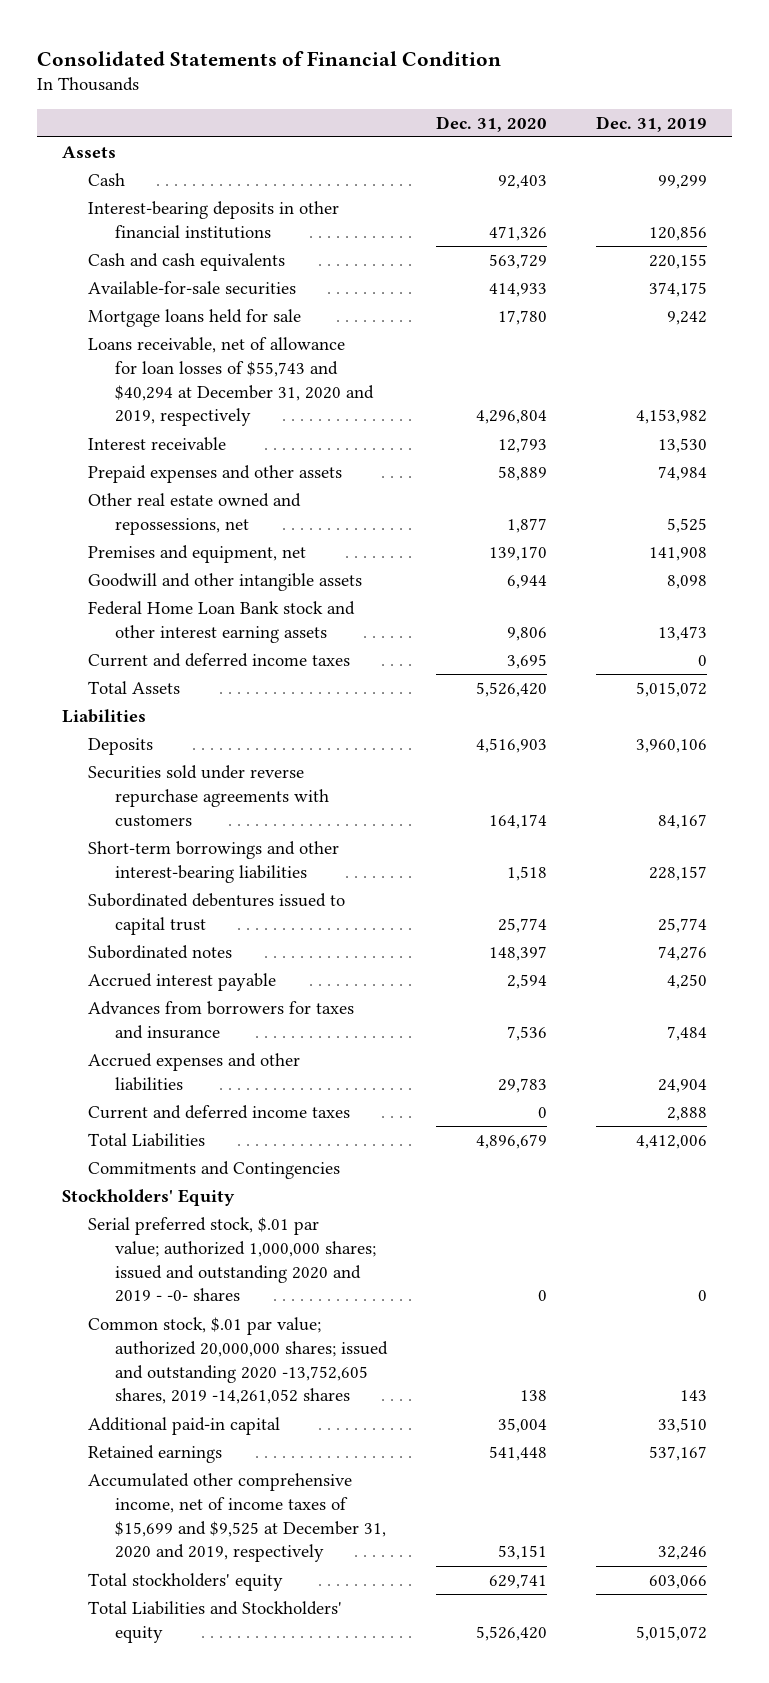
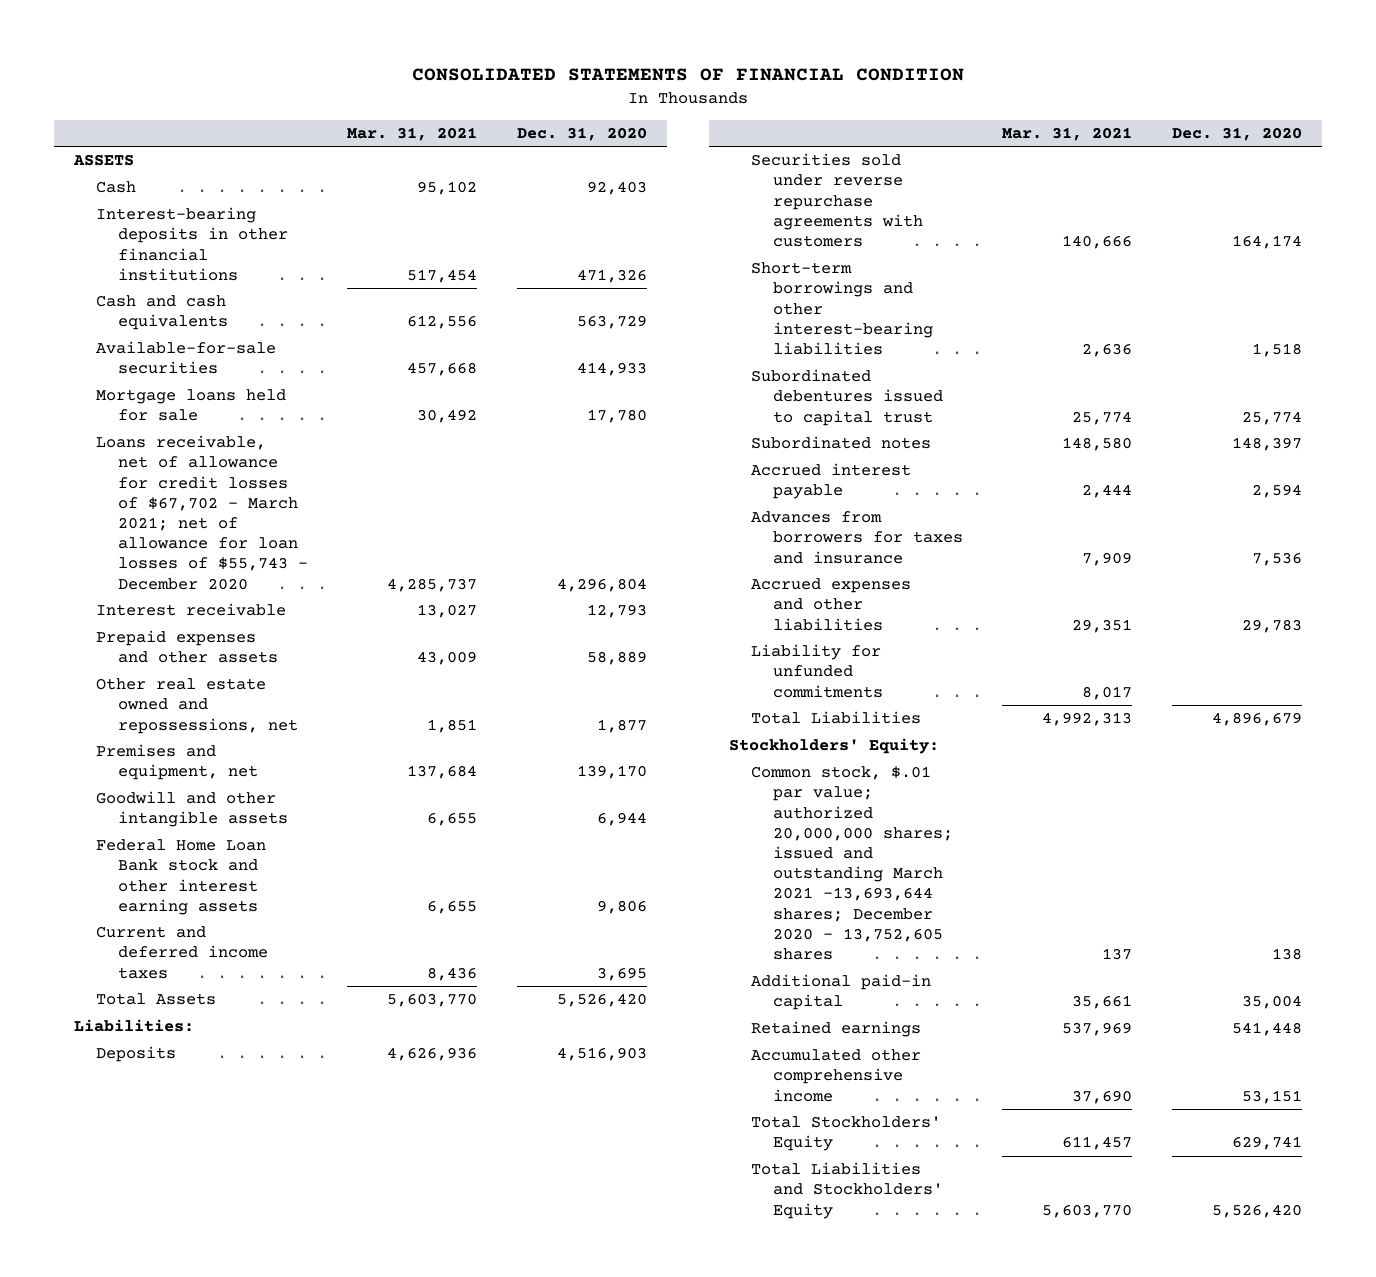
[37,50,502,66] Consolidated Statements of Financial Condition -> [411,68,964,82] CONSOLIDATED STATEMENTS OF FINANCIAL CONDITION
[596,115,708,132] Dec. 31, 2019 -> none
none -> [347,126,478,141] Mar. 31, 2021
[61,146,116,159] Assets -> [72,154,134,167] ASSETS
[88,337,374,427] Loans receivable, net of allowance for loan losses of $55,743 and $40,294 at December 31, 2020 and 2019, respectively -> [95,435,308,590] Loans receivable, net of allowance for credit losses of $67,702 - March 2021; net of allowance for loan losses of $55,743 - December 2020
[61,709,146,724] Liabilities -> [73,1019,194,1033] Liabilities:
[88,1105,351,1120] Current and deferred income taxes -> none
none -> [750,644,883,698] Liability for unfunded commitments
[88,1161,341,1180] Commitments and Contingencies -> none
[88,1217,376,1303] Serial preferred stock, $.01 par value; authorized 1,000,000 shares; issued and outstanding 2020 and 2019 - -0- shares -> none
[61,1189,235,1207] Stockholders' Equity -> [728,738,939,755] Stockholders' Equity:
[88,1317,388,1405] Common stock, $.01 par value; authorized 20,000,000 shares; issued and outstanding 2020 -13,752,605 shares, 2019 -14,261,052 shares -> [750,766,953,961] Common stock, $.01 par value; authorized 20,000,000 shares; issued and outstanding March 2021 -13,693,644 shares; December 2020 - 13,752,605 shares
[88,1473,386,1563] Accumulated other comprehensive income, net of income taxes of $15,699 and $9,525 at December 31, 2020 and 2019, respectively -> [750,1049,921,1102] Accumulated other comprehensive income
[88,1573,284,1592] Total stockholders' equity -> [750,1116,941,1152] Total Stockholders' Equity
[88,1601,343,1643] Total Liabilities and Stockholders' equity -> [750,1162,943,1219] Total Liabilities and Stockholders' Equity

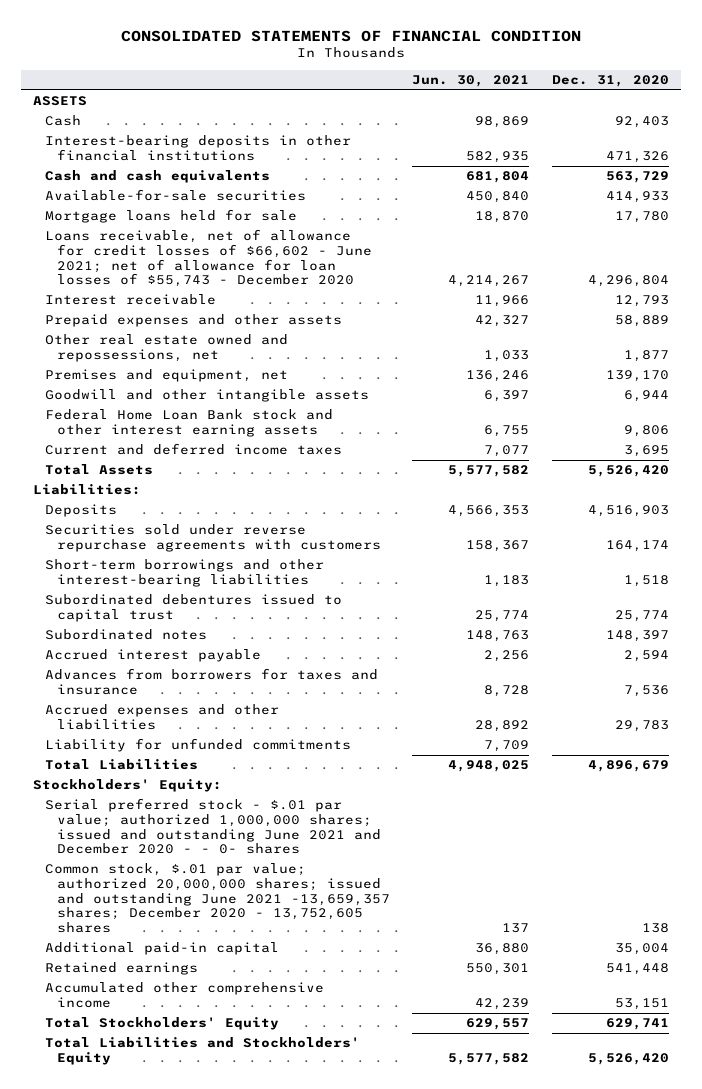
[347,126,478,141] Mar. 31, 2021 -> none
none -> [412,75,530,88] Jun. 30, 2021
[95,435,308,590] Loans receivable, net of allowance for credit losses of $67,702 - March 2021; net of allowance for loan losses of $55,743 - December 2020 -> [44,229,372,288] Loans receivable, net of allowance for credit losses of $66,602 - June 2021; net of allowance for loan losses of $55,743 - December 2020
none -> [44,798,381,855] Serial preferred stock - $.01 par value; authorized 1,000,000 shares; issued and outstanding June 2021 and December 2020 - - 0- shares
[750,766,953,961] Common stock, $.01 par value; authorized 20,000,000 shares; issued and outstanding March 2021 -13,693,644 shares; December 2020 - 13,752,605 shares -> [44,863,390,933] Common stock, $.01 par value; authorized 20,000,000 shares; issued and outstanding June 2021 -13,659,357 shares; December 2020 - 13,752,605 shares

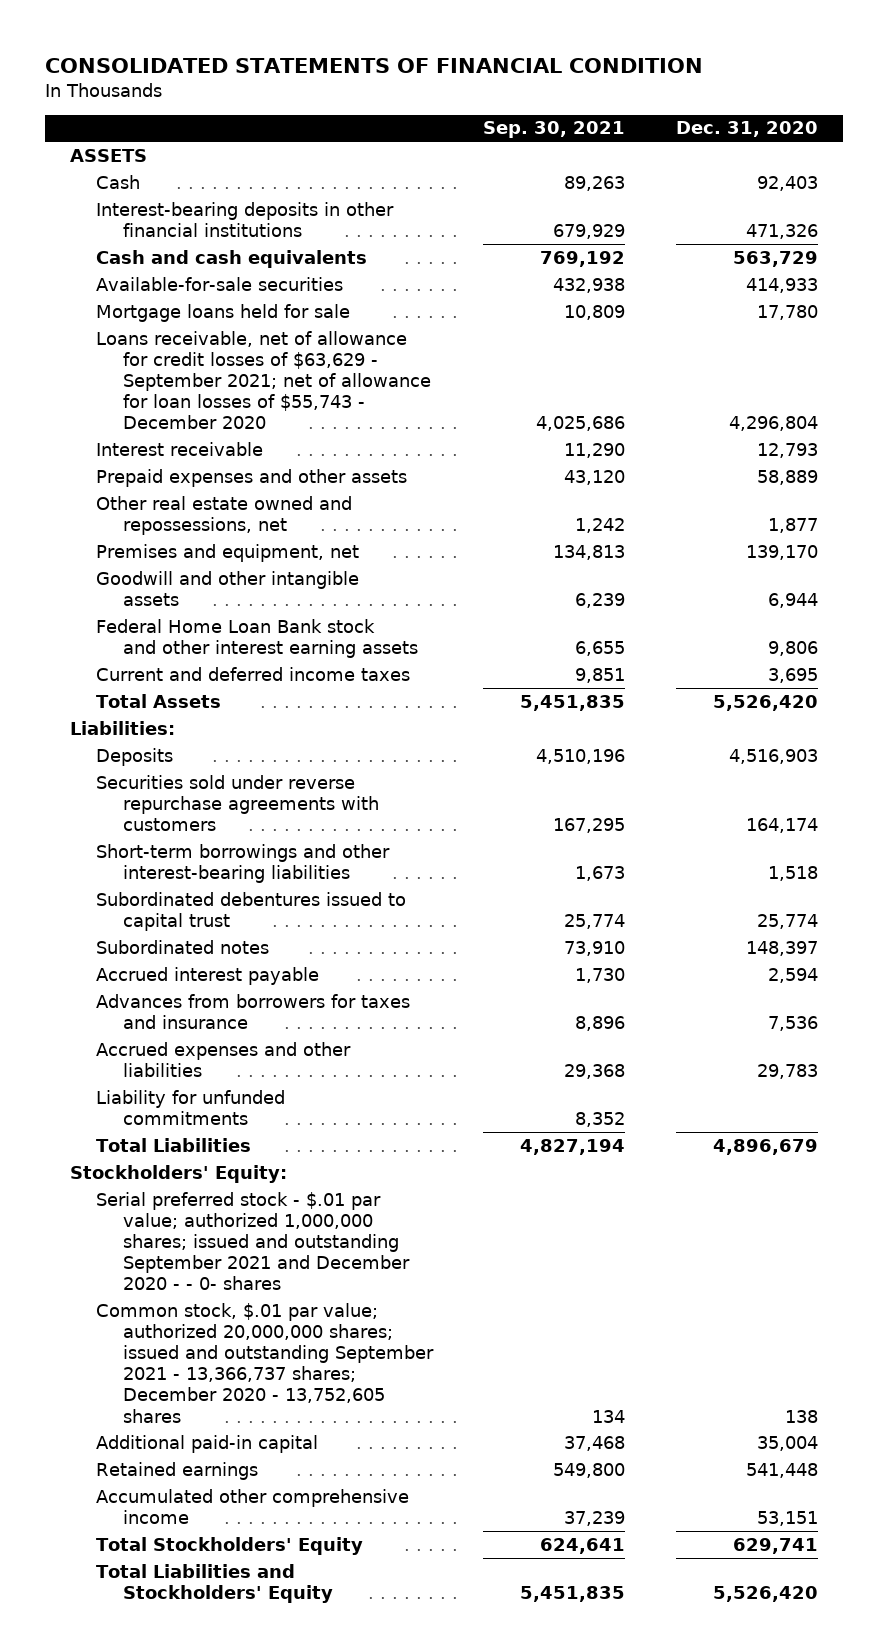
[412,75,530,88] Jun. 30, 2021 -> none
none -> [483,121,626,139] Sep. 30, 2021
[44,229,372,288] Loans receivable, net of allowance for credit losses of $66,602 - June 2021; net of allowance for loan losses of $55,743 - December 2020 -> [96,330,431,430] Loans receivable, net of allowance for credit losses of $63,629 - September 2021; net of allowance for loan losses of $55,743 - December 2020
[44,798,381,855] Serial preferred stock - $.01 par value; authorized 1,000,000 shares; issued and outstanding June 2021 and December 2020 - - 0- shares -> [96,1191,410,1291] Serial preferred stock - $.01 par value; authorized 1,000,000 shares; issued and outstanding September 2021 and December 2020 - - 0- shares
[44,863,390,933] Common stock, $.01 par value; authorized 20,000,000 shares; issued and outstanding June 2021 -13,659,357 shares; December 2020 - 13,752,605 shares -> [96,1302,434,1423] Common stock, $.01 par value; authorized 20,000,000 shares; issued and outstanding September 2021 - 13,366,737 shares; December 2020 - 13,752,605 shares

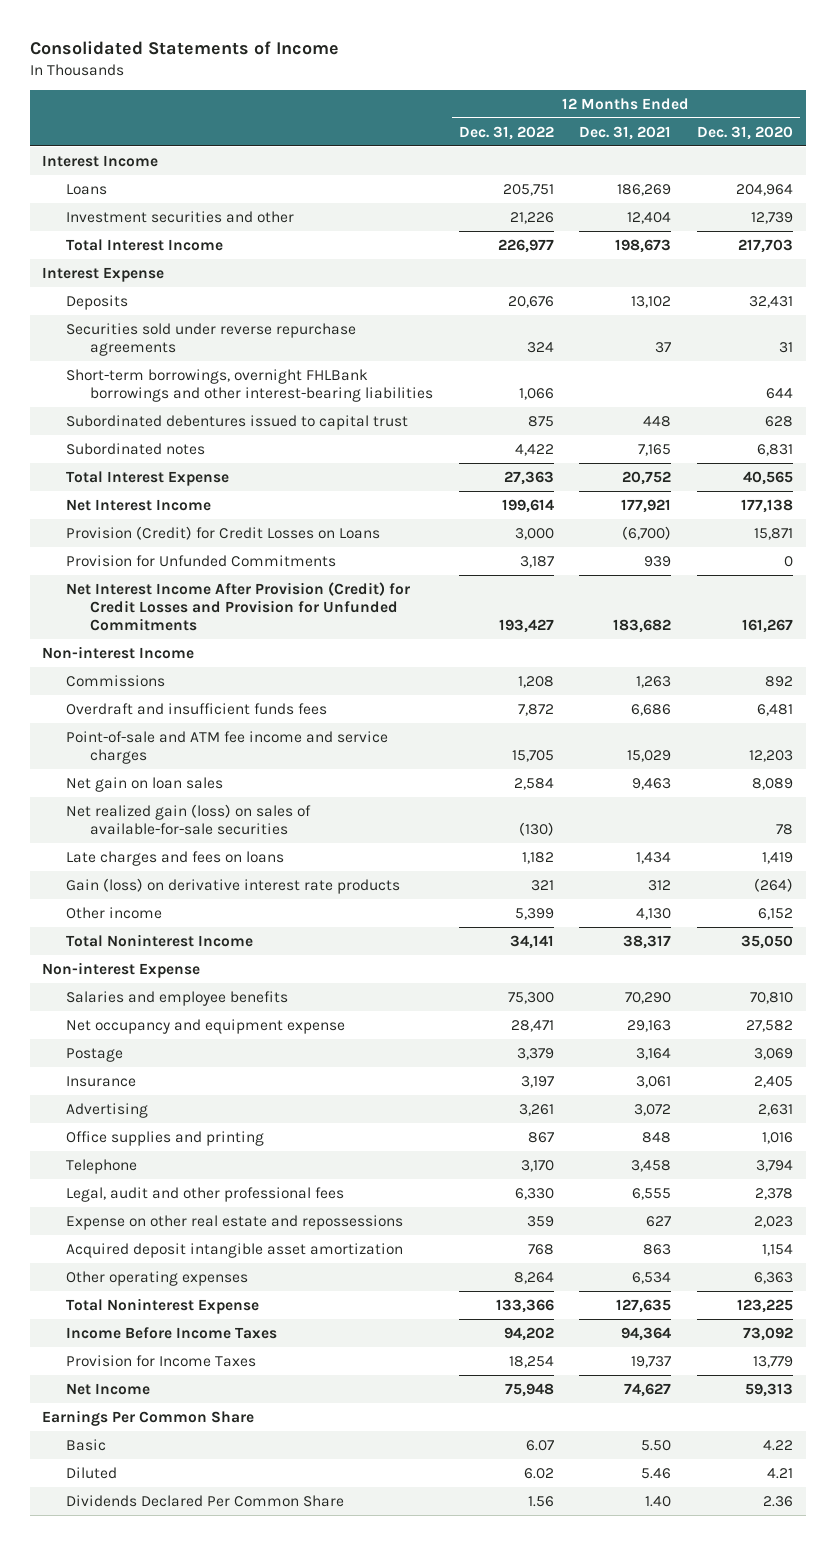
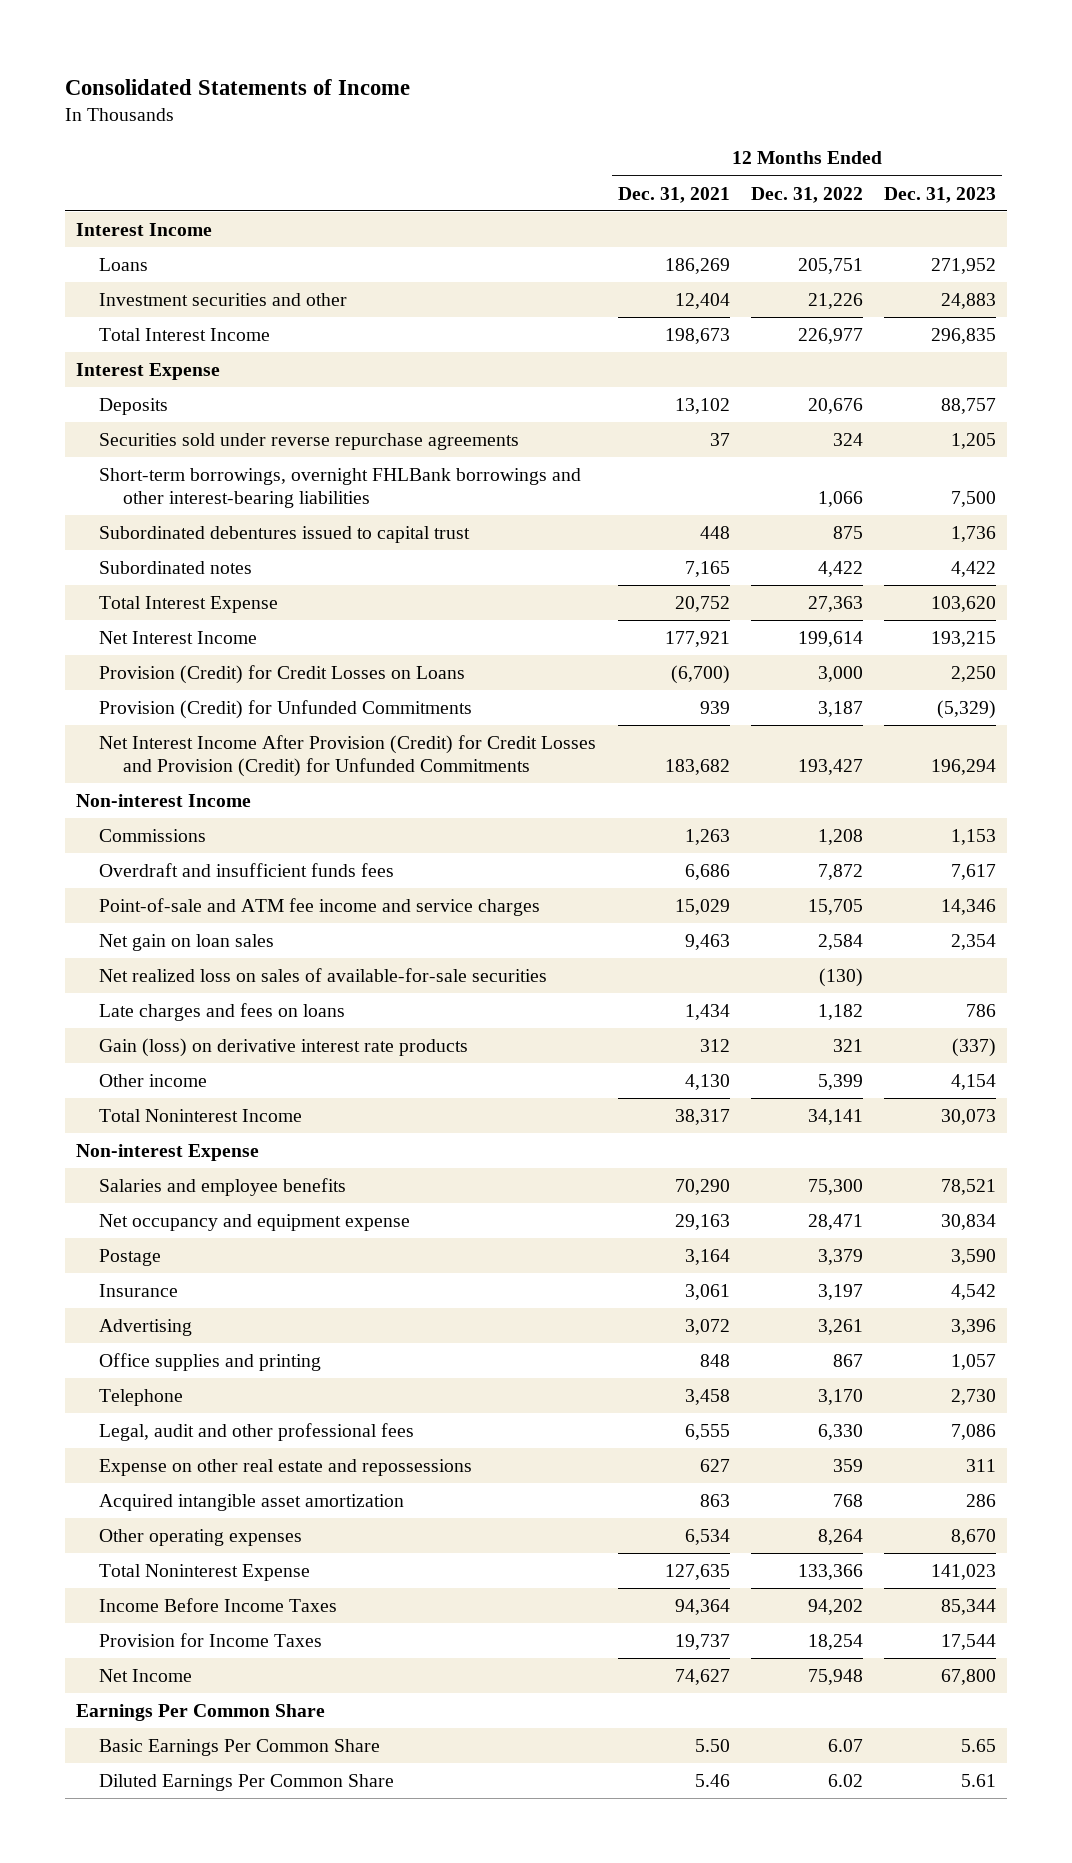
[697,125,794,140] Dec. 31, 2020 -> none
none -> [884,186,997,203] Dec. 31, 2023
[66,554,337,567] Provision for Unfunded Commitments -> [99,699,473,719] Provision (Credit) for Unfunded Commitments
[66,581,411,632] Net Interest Income After Provision (Credit) for Credit Losses and Provision for Unfunded Commitments -> [99,734,597,777] Net Interest Income After Provision (Credit) for Credit Losses and Provision (Credit) for Unfunded Commitments
[66,803,312,835] Net realized gain (loss) on sales of available-for-sale securities -> [99,967,548,982] Net realized loss on sales of available-for-sale securities
[66,1242,404,1258] Acquired deposit intangible asset amortization -> [99,1493,405,1511] Acquired intangible asset amortization
[66,1494,345,1507] Dividends Declared Per Common Share -> none
[66,1438,107,1451] Basic -> [99,1738,381,1756] Basic Earnings Per Common Share
[66,1466,118,1479] Diluted -> [99,1773,395,1791] Diluted Earnings Per Common Share

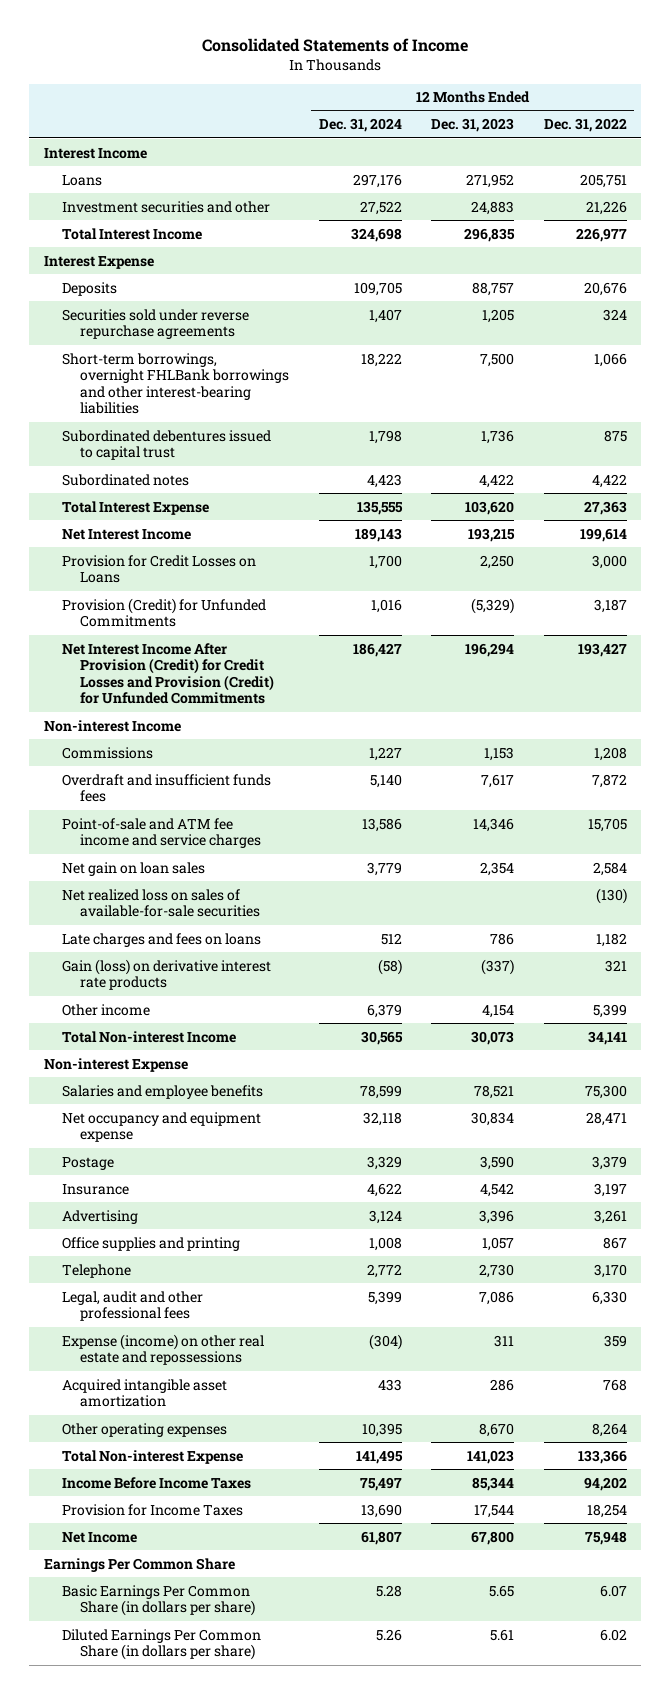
[617,186,730,203] Dec. 31, 2021 -> none
none -> [318,118,402,133] Dec. 31, 2024
[99,664,466,684] Provision (Credit) for Credit Losses on Loans -> [62,554,257,584] Provision for Credit Losses on Loans
[99,1108,303,1122] Total Noninterest Income -> [62,1030,237,1043] Total Non-interest Income
[99,1458,473,1476] Expense on other real estate and repossessions -> [62,1333,265,1366] Expense (income) on other real estate and repossessions
[99,1563,311,1581] Total Noninterest Expense -> [62,1449,244,1464] Total Non-interest Expense
[99,1738,381,1756] Basic Earnings Per Common Share -> [62,1584,256,1617] Basic Earnings Per Common Share (in dollars per share)
[99,1773,395,1791] Diluted Earnings Per Common Share -> [62,1628,262,1661] Diluted Earnings Per Common Share (in dollars per share)

